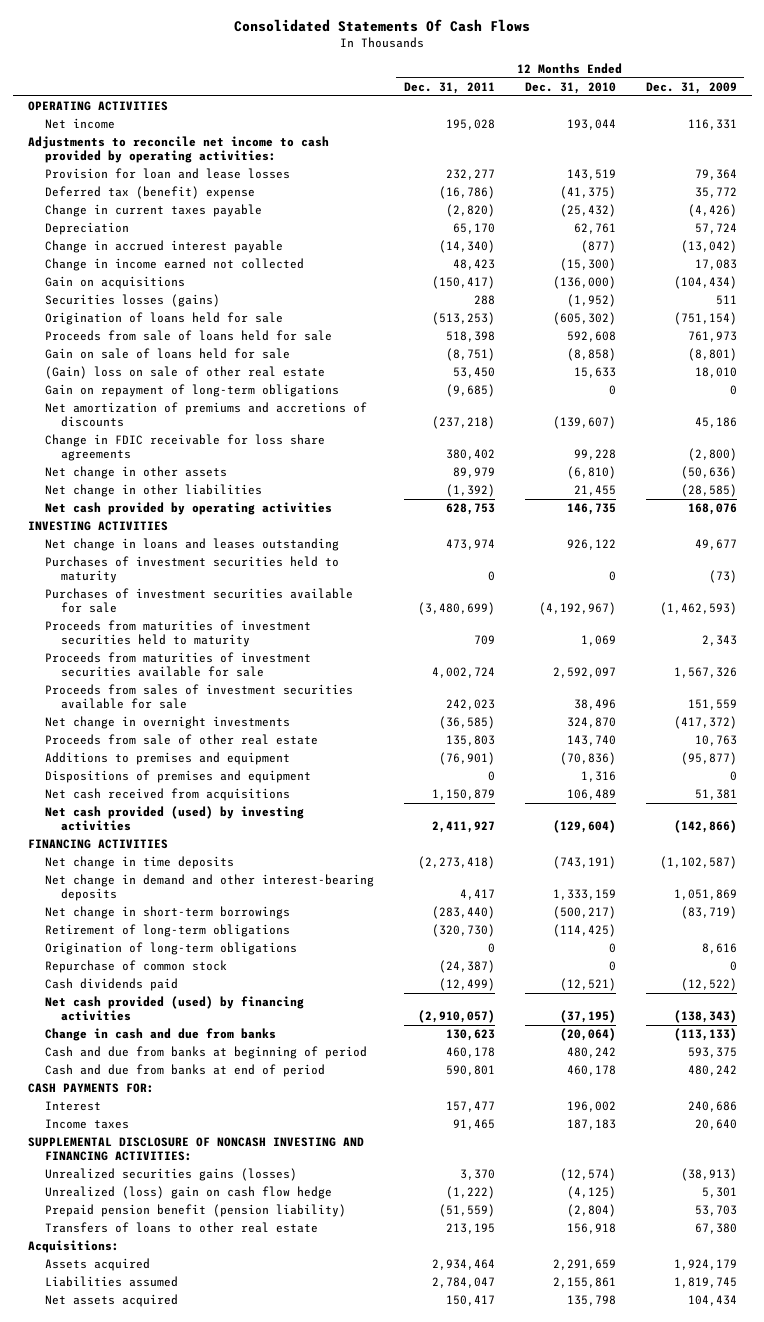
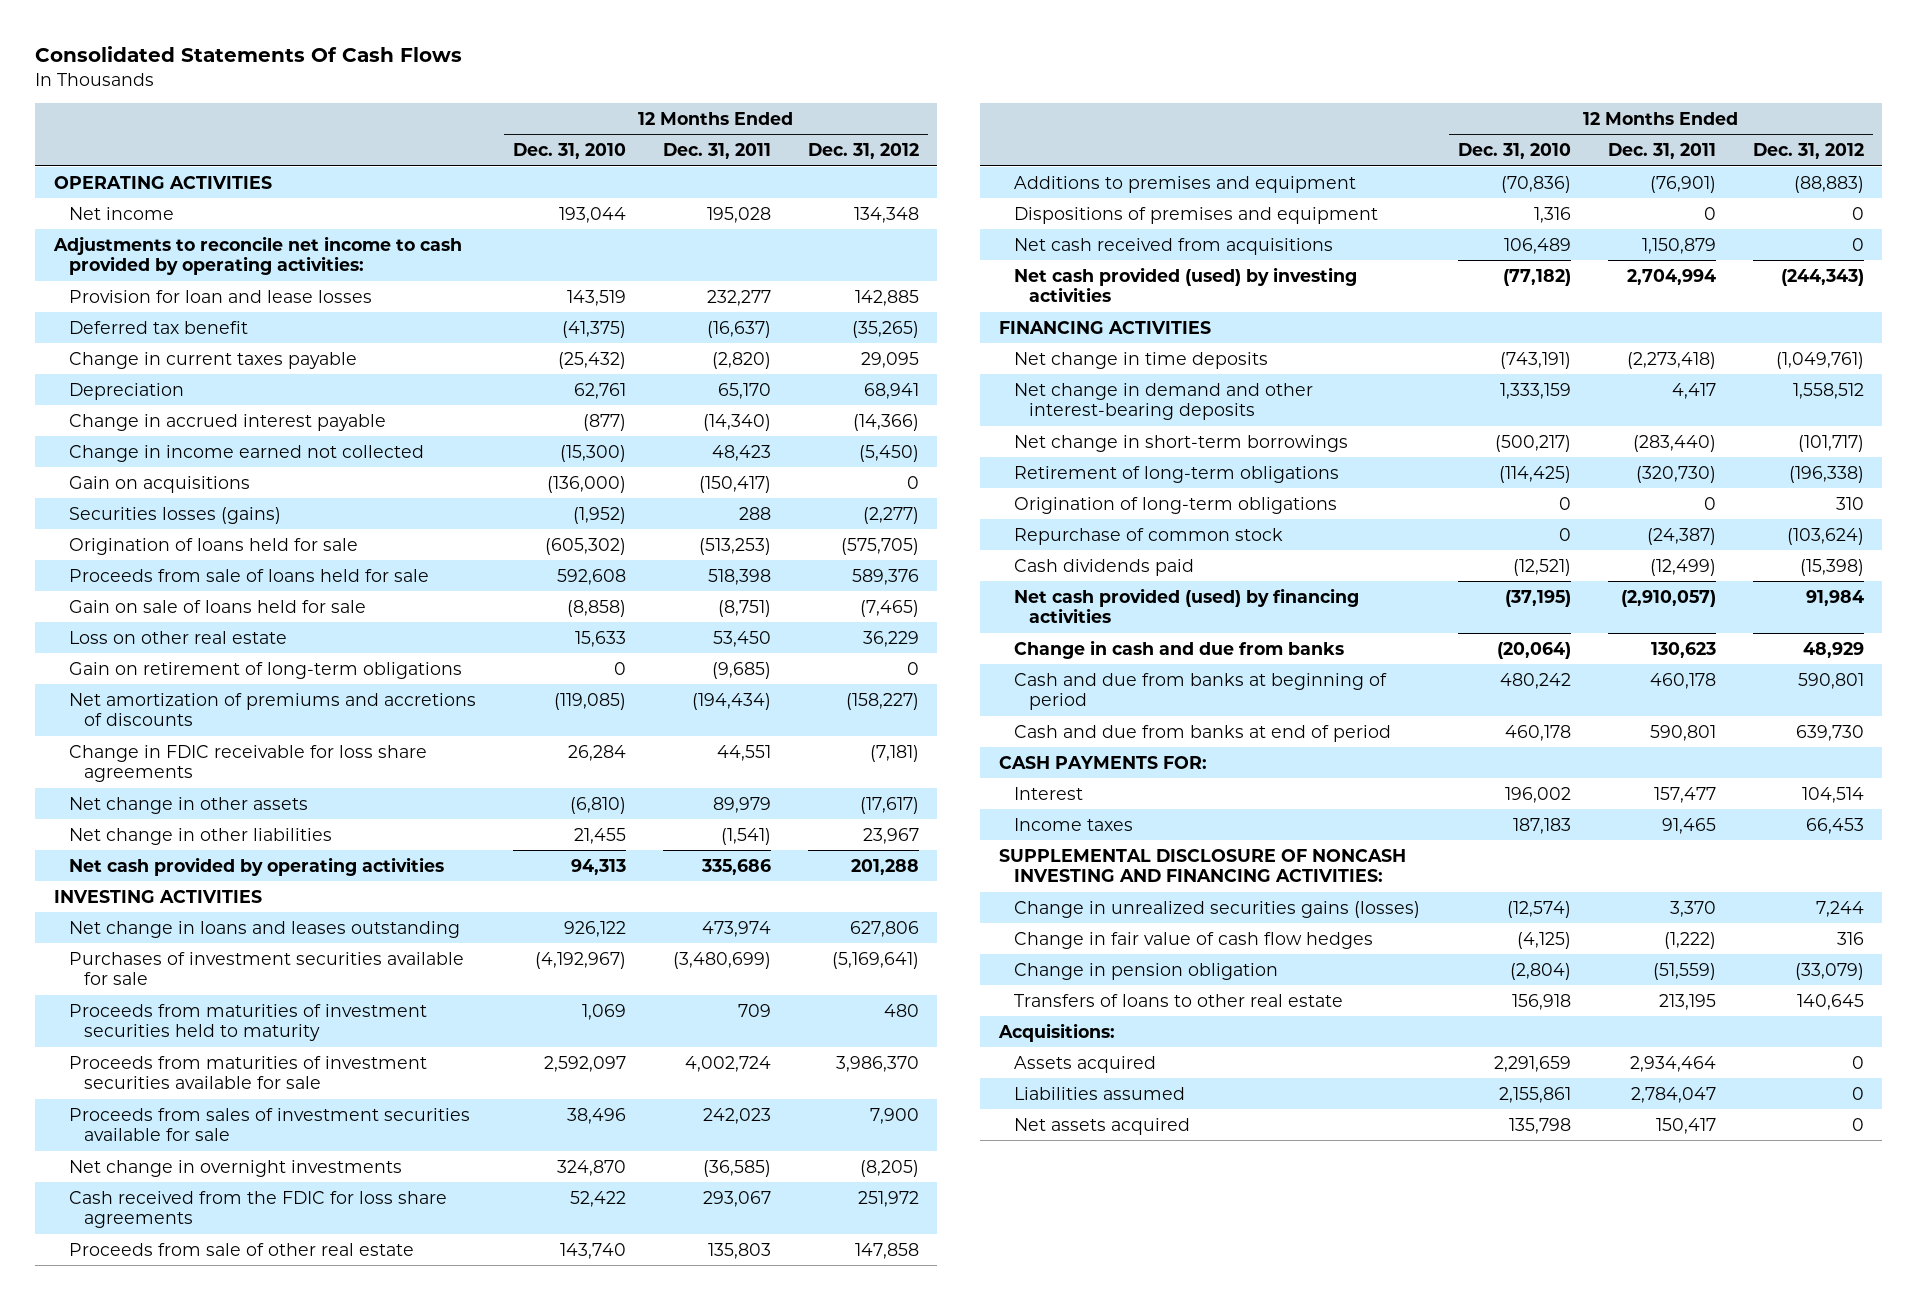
[645,81,737,94] Dec. 31, 2009 -> none
none -> [807,143,919,160] Dec. 31, 2012
[44,186,255,200] Deferred tax (benefit) expense -> [68,320,248,334] Deferred tax benefit
[438,186,495,200] (16,786) -> [706,320,771,338] (16,637)
[44,366,325,380] (Gain) loss on sale of other real estate -> [68,630,287,644] Loss on other real estate
[44,384,339,398] Gain on repayment of long-term obligations -> [68,661,462,679] Gain on retirement of long-term obligations
[431,416,495,430] (237,218) -> [691,692,771,710] (194,434)
[552,416,616,430] (139,607) -> [553,692,626,710] (119,085)
[445,449,495,461] 380,402 -> [716,744,771,761] 44,551
[573,449,616,461] 99,228 -> [567,744,626,761] 26,284
[445,484,495,498] (1,392) -> [720,827,771,845] (1,541)
[445,503,495,516] 628,753 -> [700,858,771,875] 335,686
[566,503,616,516] 146,735 -> [570,858,626,875] 94,313
[44,556,339,584] Purchases of investment securities held to maturity -> none
none -> [68,1190,447,1229] Cash received from the FDIC for loss share agreements
[431,821,495,834] 2,411,927 -> [1626,268,1716,285] 2,704,994
[552,820,616,834] (129,604) -> [1502,268,1571,286] (77,182)
[44,1168,297,1182] Unrealized securities gains (losses) -> [1013,900,1420,918] Change in unrealized securities gains (losses)
[44,1186,332,1200] Unrealized (loss) gain on cash flow hedge -> [1013,931,1373,949] Change in fair value of cash flow hedges
[44,1204,346,1218] Prepaid pension benefit (pension liability) -> [1013,962,1278,980] Change in pension obligation

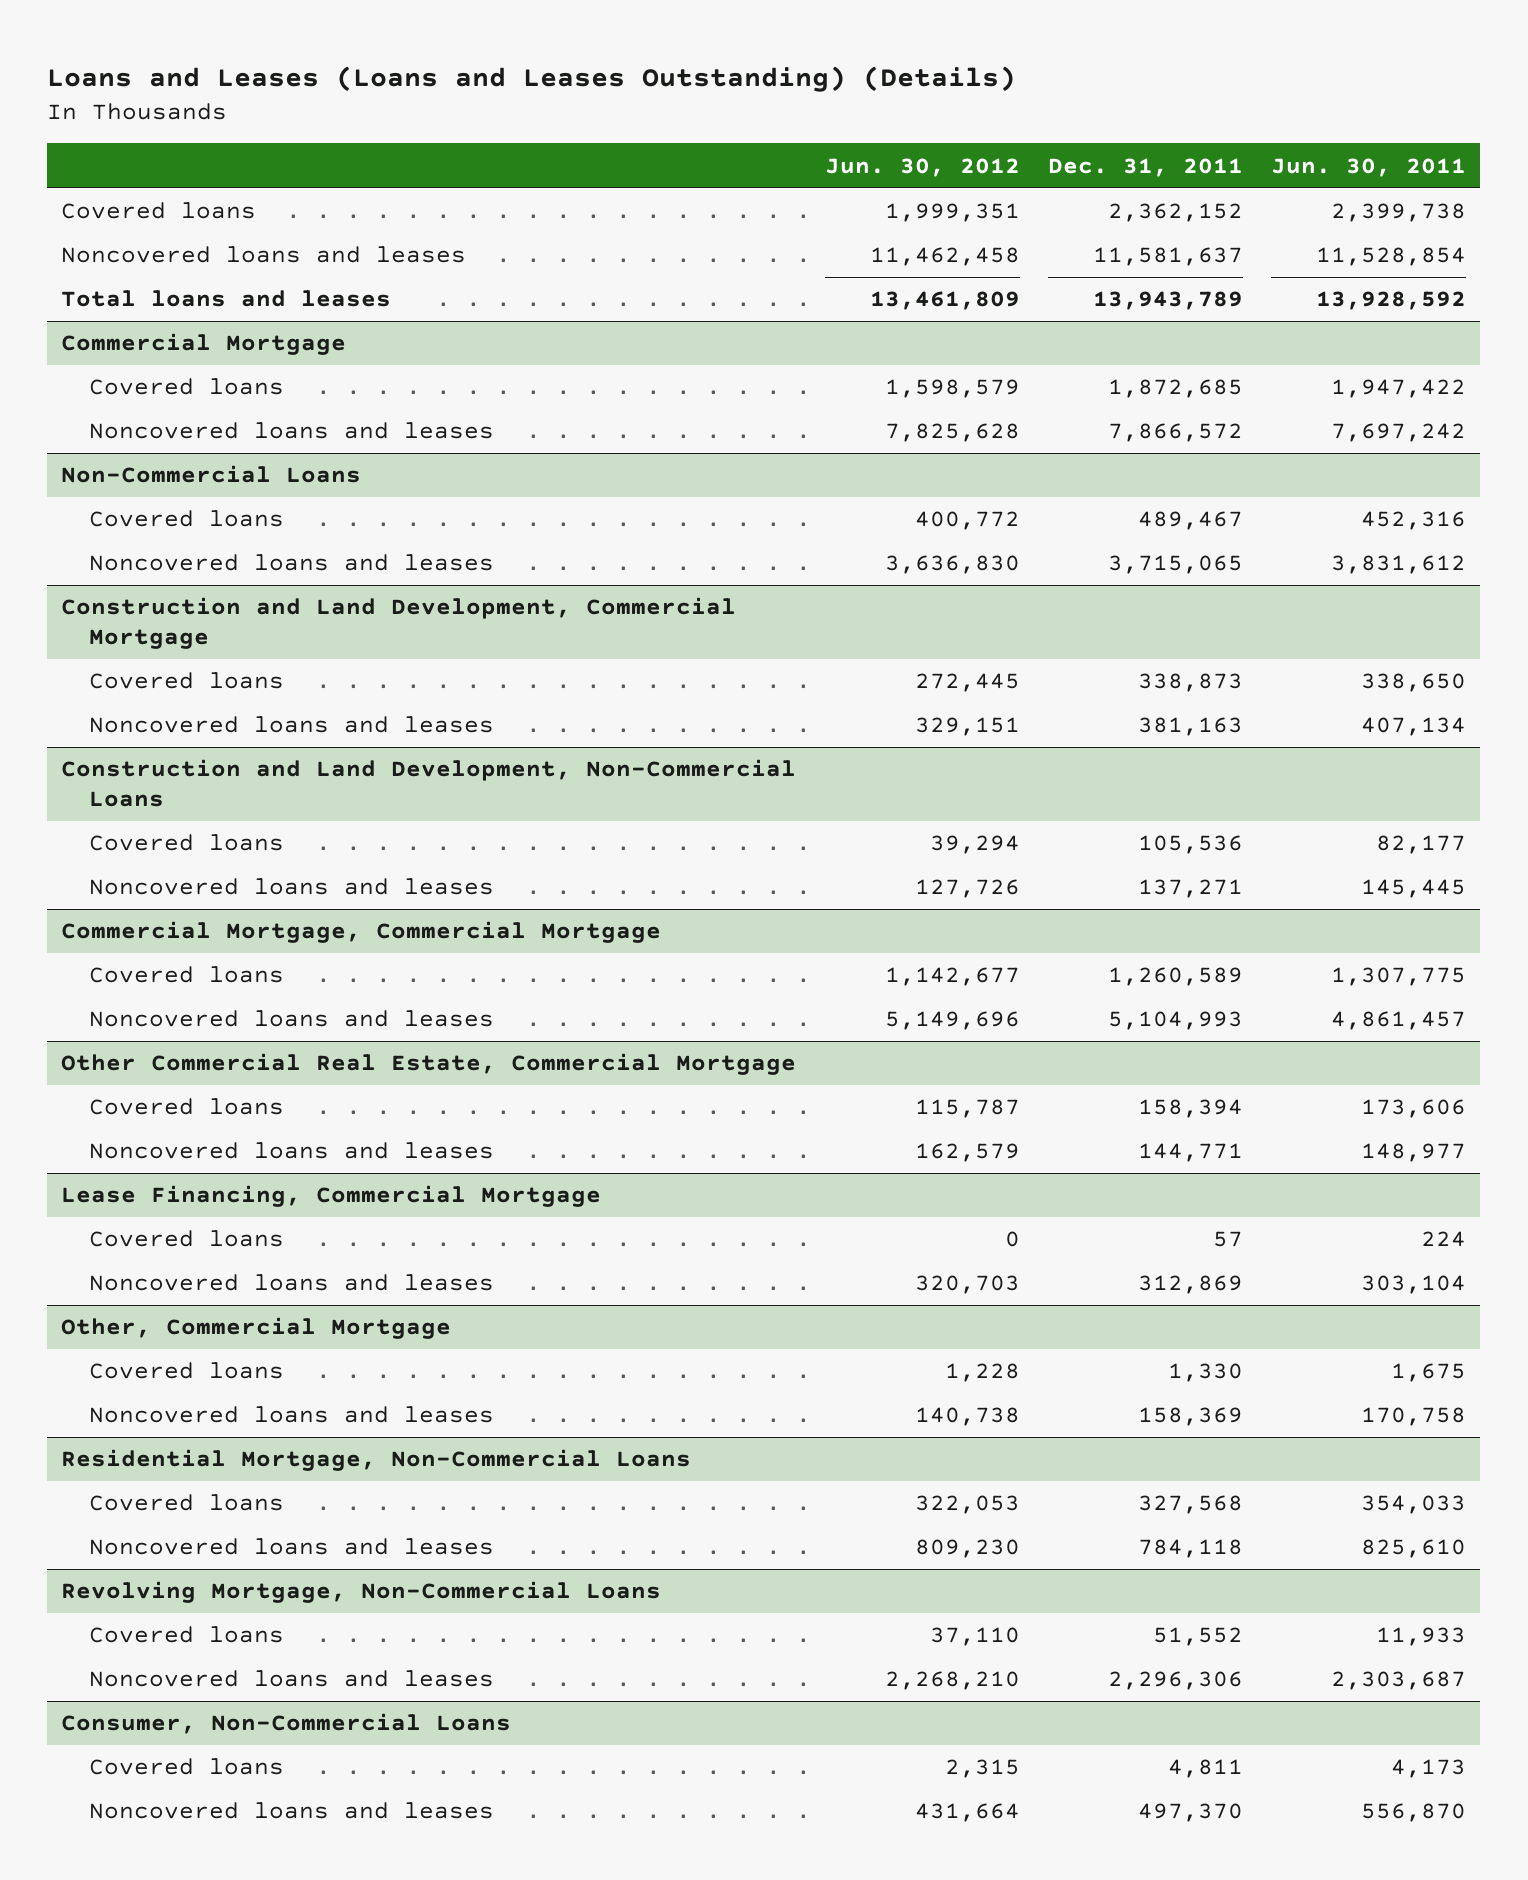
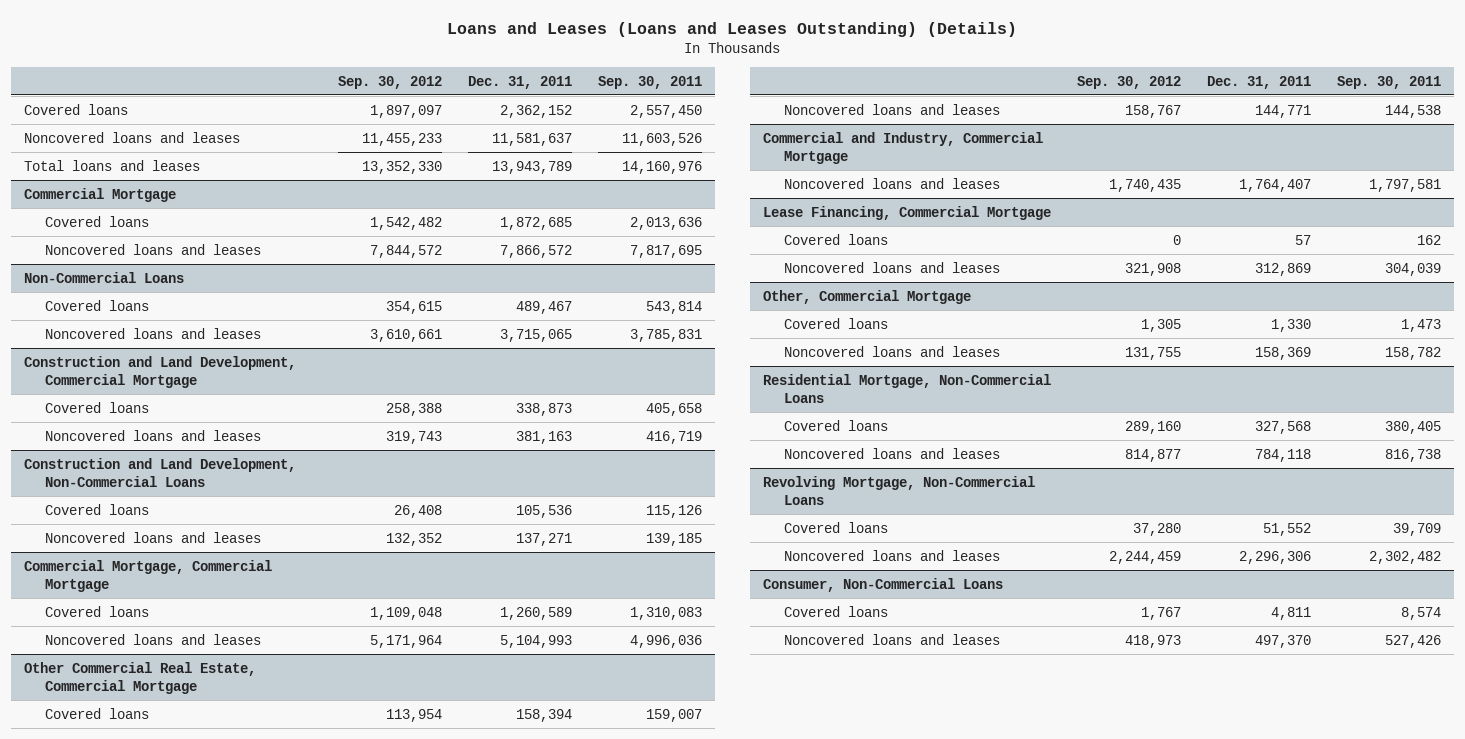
[824,157,1020,177] Jun. 30, 2012 -> none
[1271,157,1467,177] Jun. 30, 2011 -> none
none -> [338,75,443,89] Sep. 30, 2012
none -> [597,75,702,89] Sep. 30, 2011
none -> [763,131,1044,164] Commercial and Industry, Commercial Mortgage
none -> [783,177,1000,189] Noncovered loans and leases

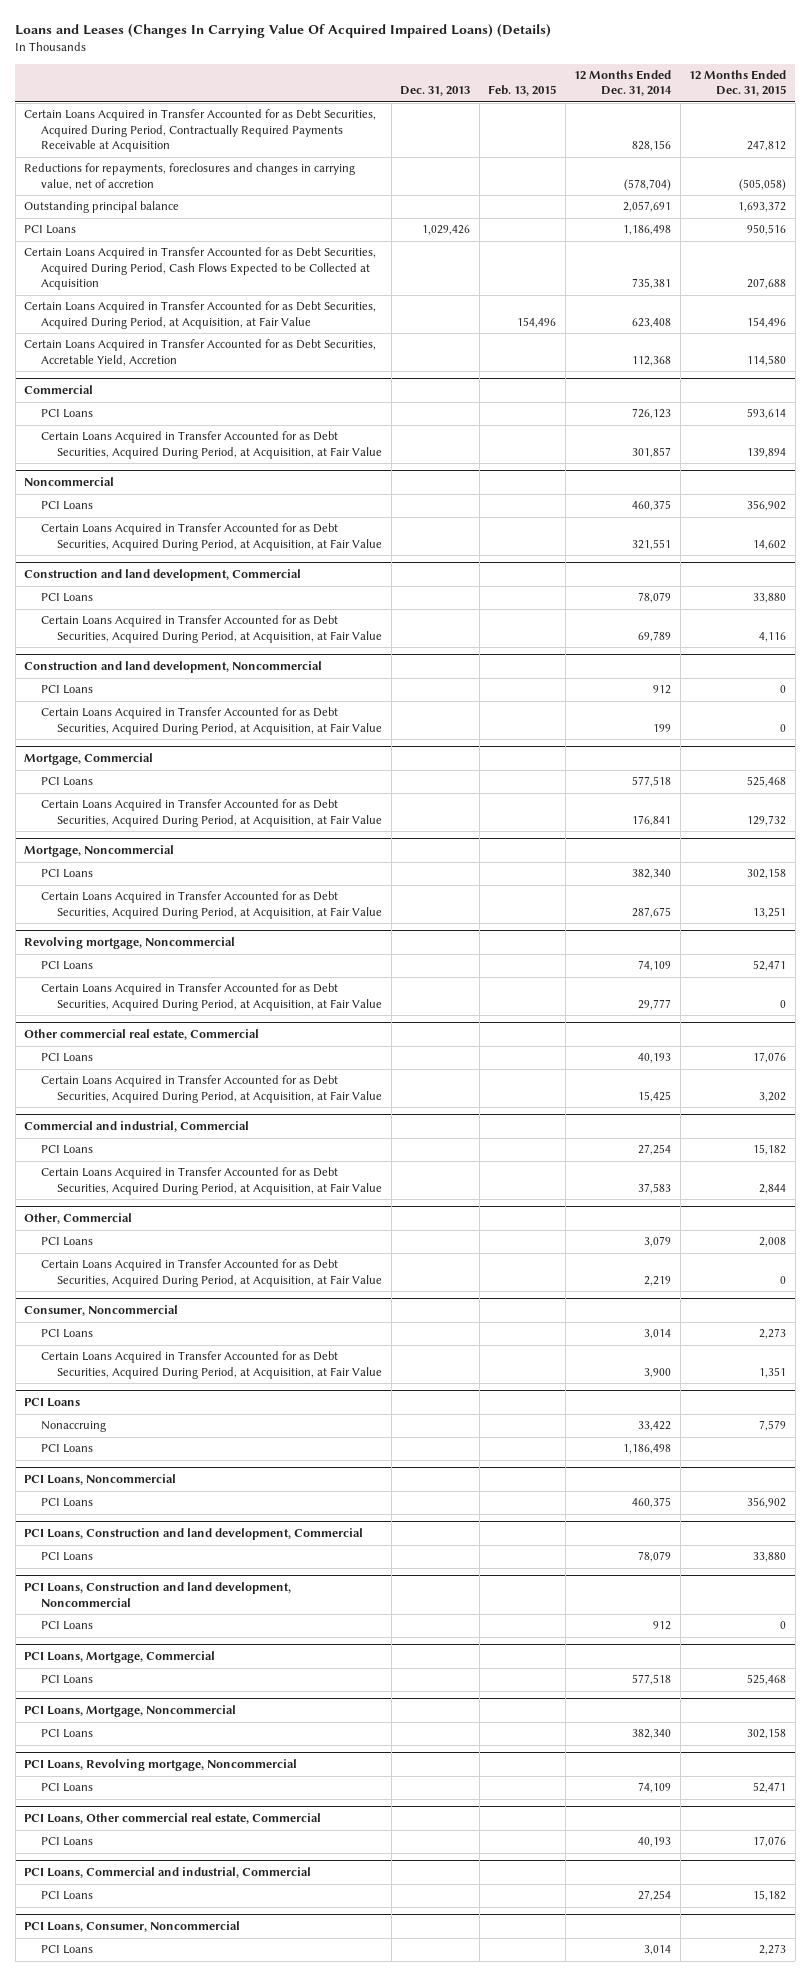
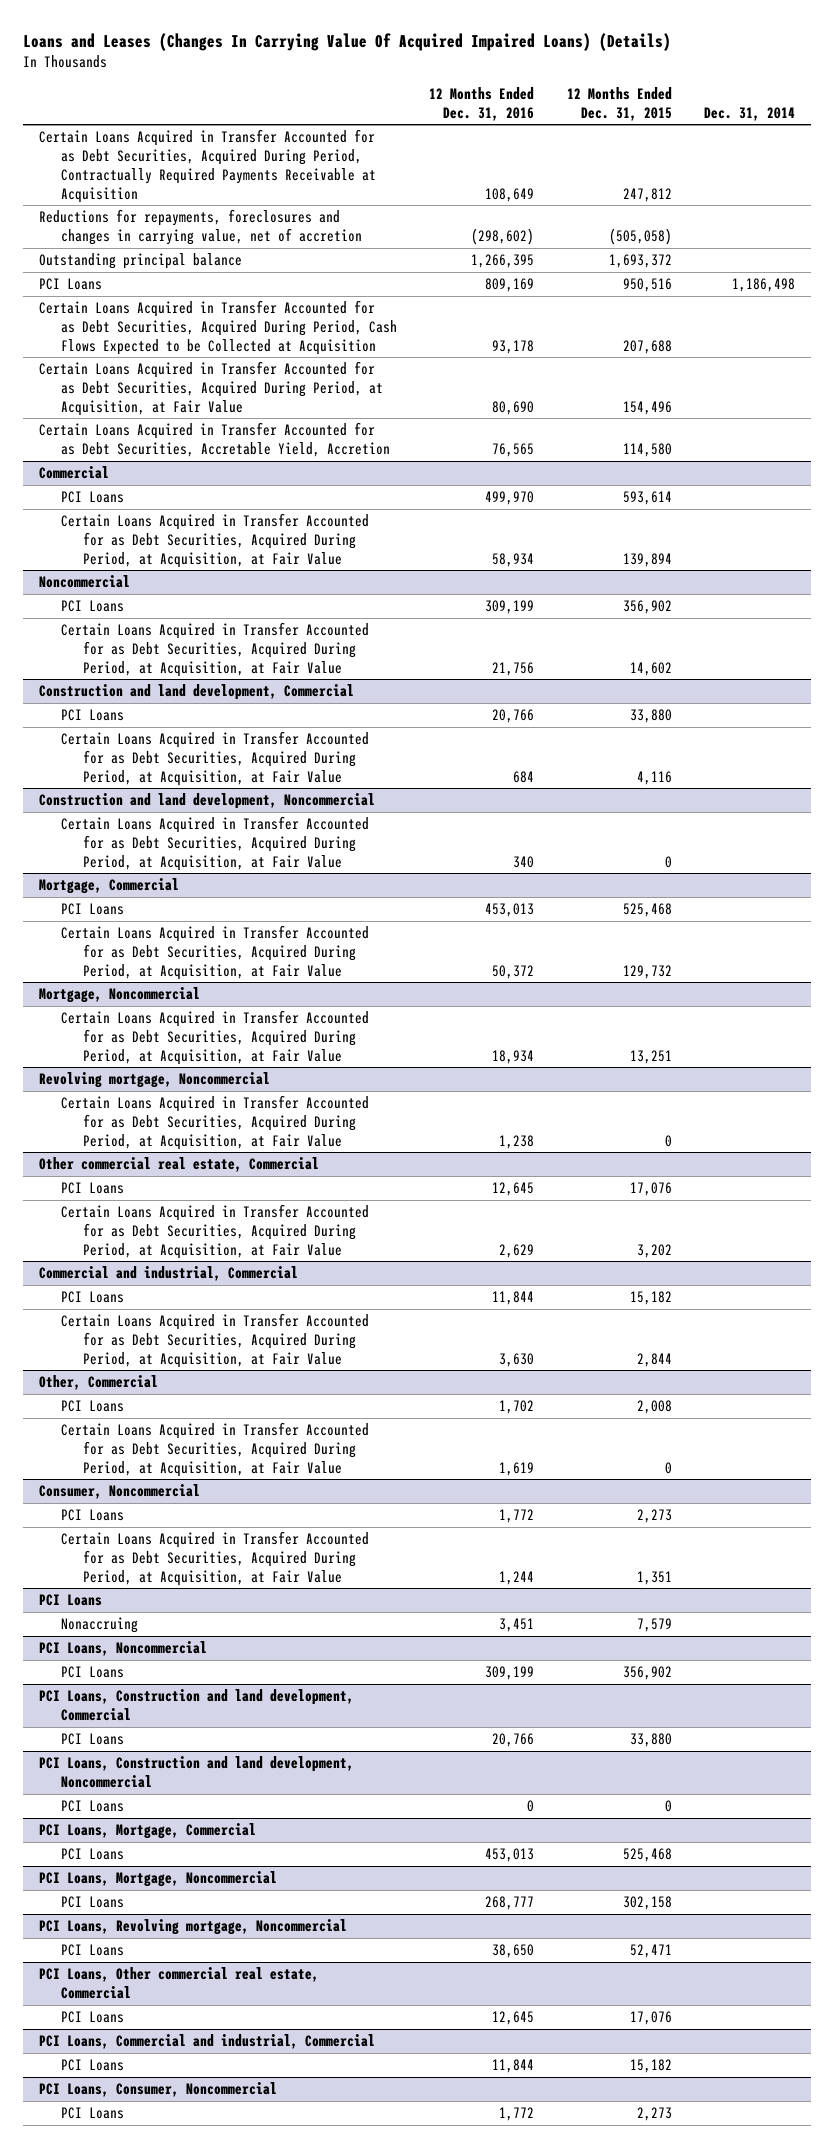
[400,86,471,97] Dec. 31, 2013 -> none
[488,85,557,97] Feb. 13, 2015 -> none
[574,70,673,97] 12 Months Ended Dec. 31, 2014 -> none
none -> [429,86,535,121] 12 Months Ended Dec. 31, 2016
none -> [703,106,795,121] Dec. 31, 2014
[40,685,93,695] PCI Loans -> none
[40,869,93,879] PCI Loans -> none
[40,961,93,971] PCI Loans -> none
[40,1444,93,1454] PCI Loans -> none

